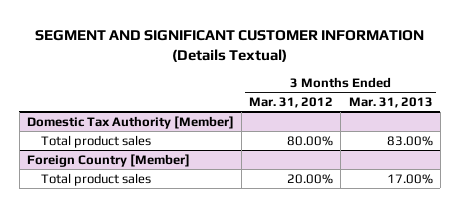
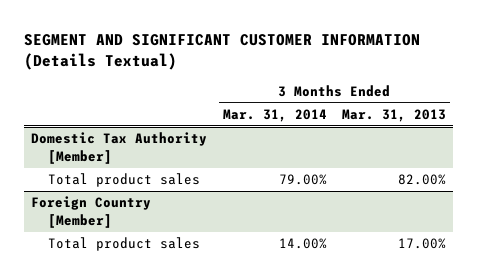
[249,96,334,108] Mar. 31, 2012 -> none
none -> [222,109,327,123] Mar. 31, 2014
[386,135,433,146] 83.00% -> [397,174,446,186] 82.00%

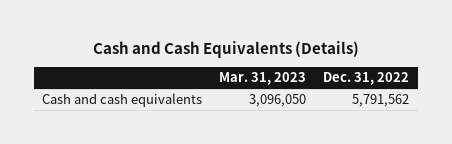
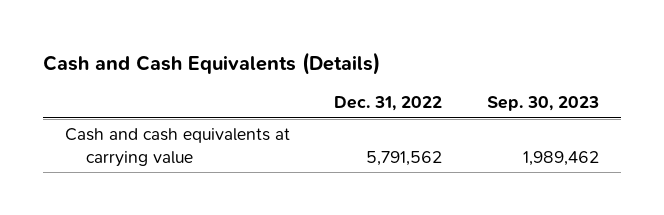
[219,72,307,86] Mar. 31, 2023 -> none
none -> [486,96,599,112] Sep. 30, 2023
[42,93,203,108] Cash and cash equivalents -> [65,128,291,167] Cash and cash equivalents at carrying value

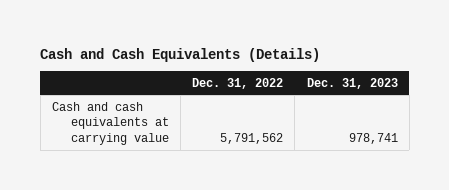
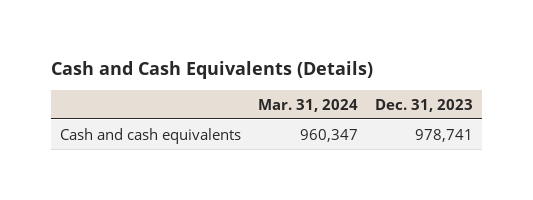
[192,77,284,89] Dec. 31, 2022 -> none
none -> [257,98,358,112] Mar. 31, 2024
[51,101,169,146] Cash and cash equivalents at carrying value -> [59,127,241,144] Cash and cash equivalents

